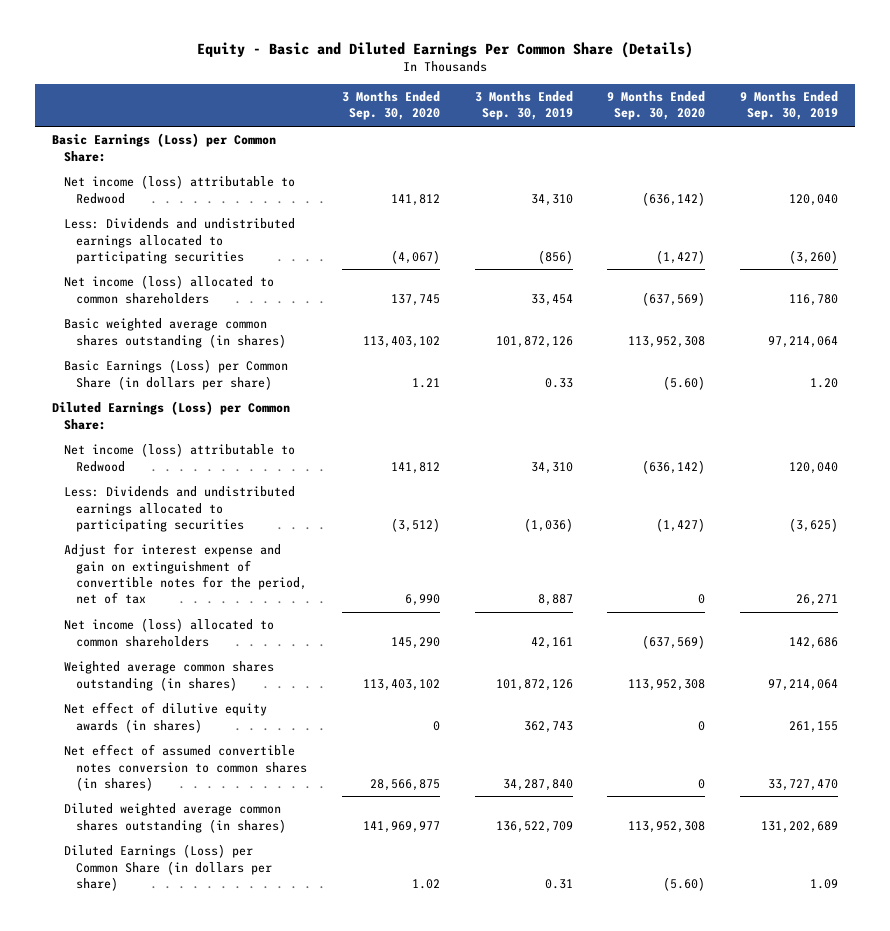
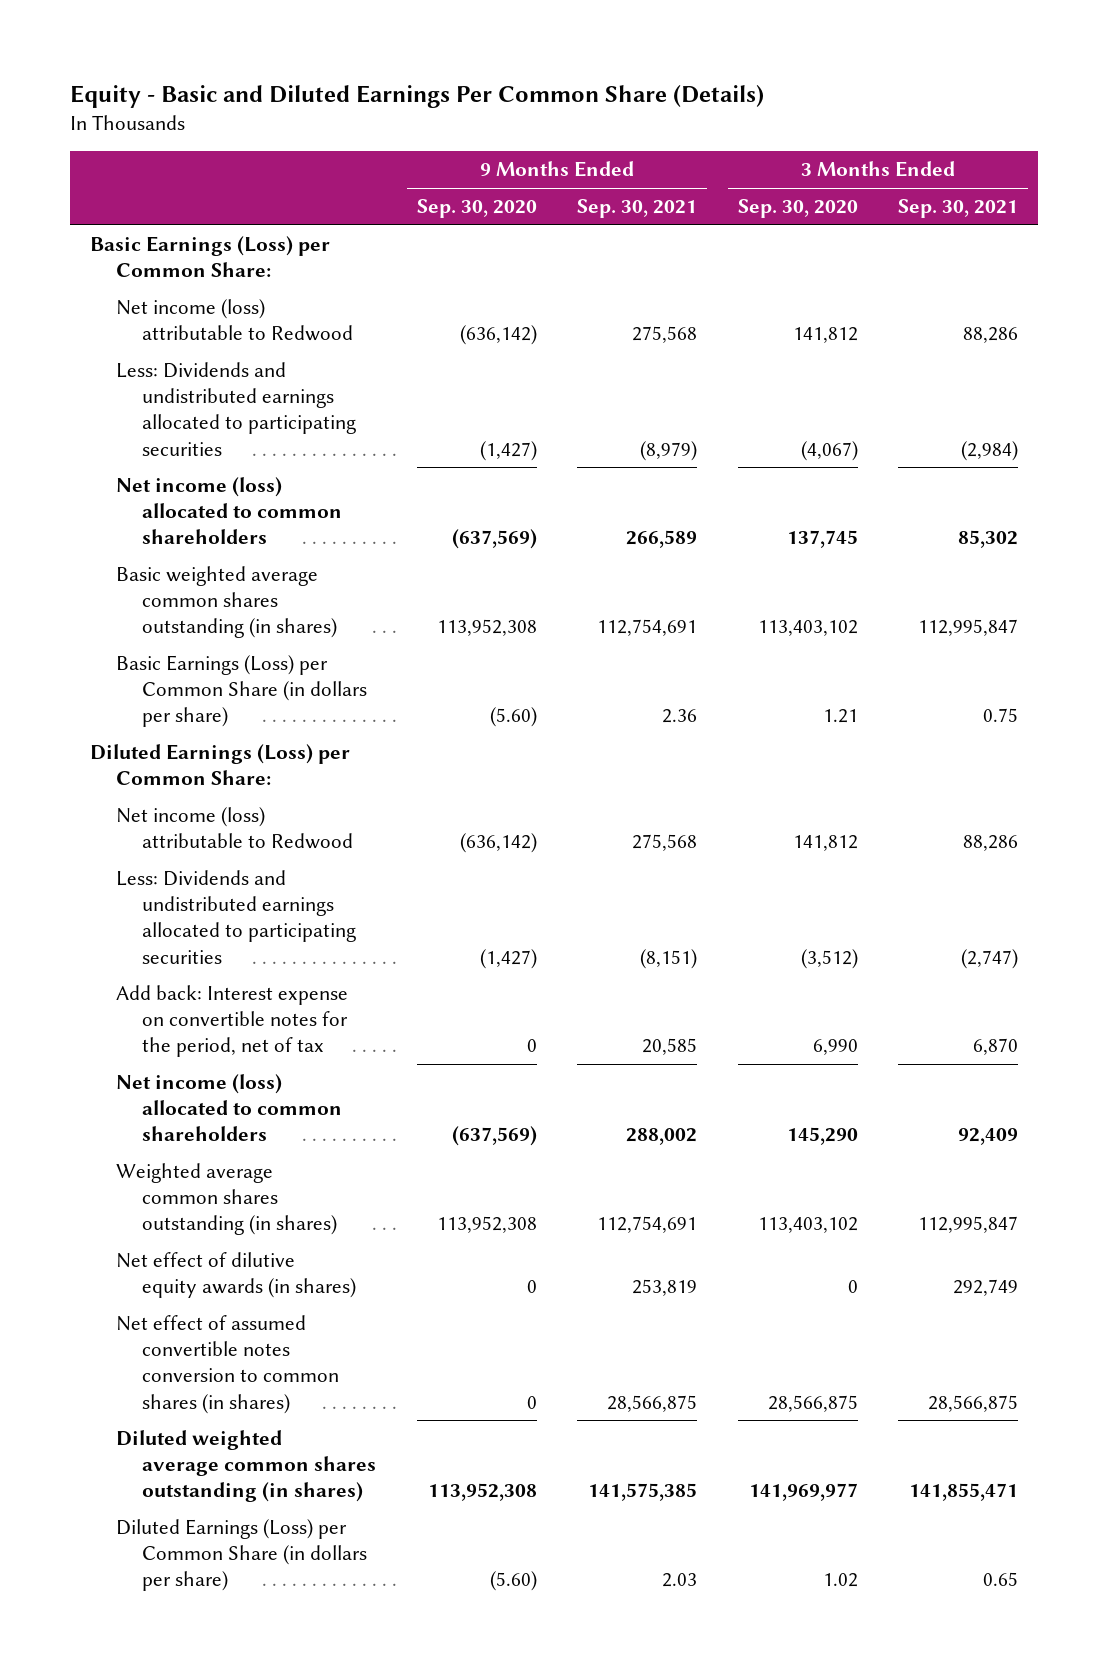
[474,91,573,121] 3 Months Ended Sep. 30, 2019 -> none
[740,91,839,121] 9 Months Ended Sep. 30, 2019 -> none
none -> [577,199,698,219] Sep. 30, 2021
none -> [898,199,1019,219] Sep. 30, 2021
[64,543,308,604] Adjust for interest expense and gain on extinguishment of convertible notes for the period, net of tax -> [116,985,349,1058] Add back: Interest expense on convertible notes for the period, net of tax

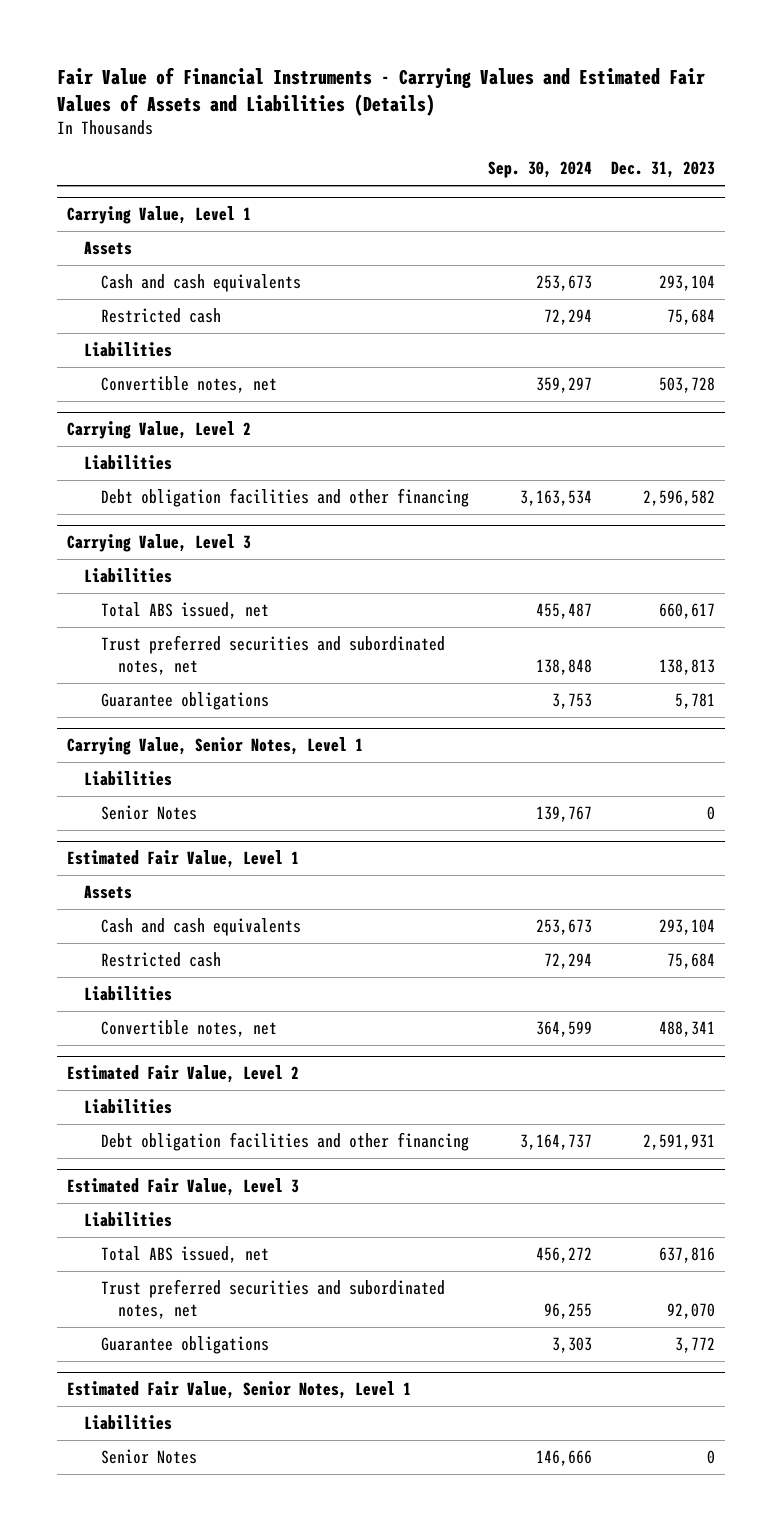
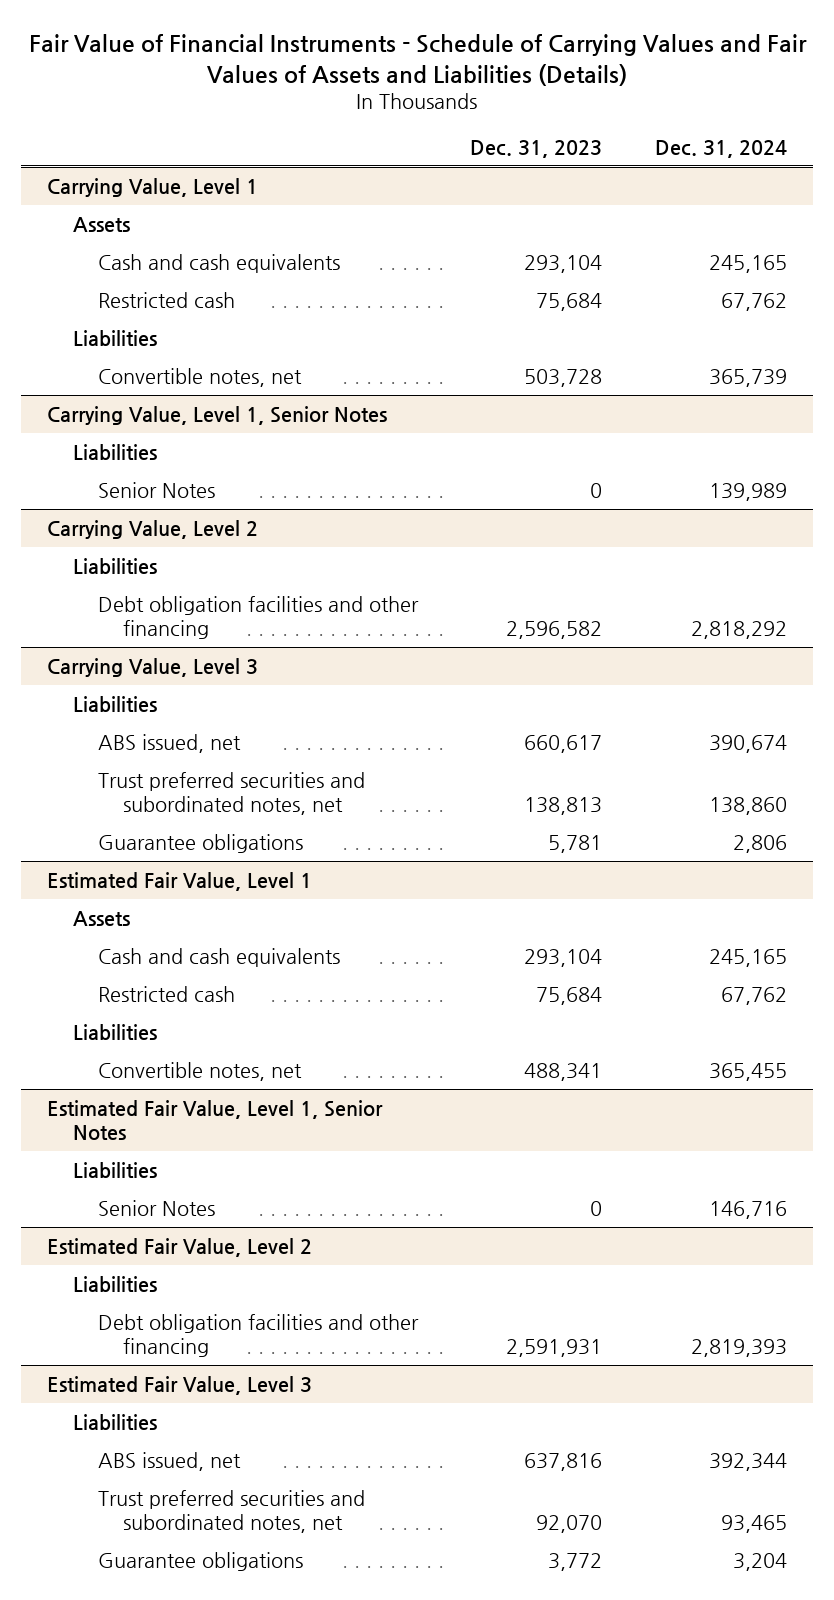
[57,67,706,116] Fair Value of Financial Instruments - Carrying Values and Estimated Fair Values of Assets and Liabilities (Details) -> [28,34,807,86] Fair Value of Financial Instruments - Schedule of Carrying Values and Fair Values of Assets and Liabilities (Details)
[487,161,592,179] Sep. 30, 2024 -> none
none -> [654,139,787,158] Dec. 31, 2024
none -> [47,405,388,425] Carrying Value, Level 1, Senior Notes
none -> [72,443,157,460] Liabilities
none -> [97,481,215,498] Senior Notes
[100,601,269,619] Total ABS issued, net -> [97,733,241,753] ABS issued, net
[66,736,363,755] Carrying Value, Senior Notes, Level 1 -> none
[83,770,172,786] Liabilities -> none
[100,804,197,820] Senior Notes -> none
none -> [47,1099,384,1141] Estimated Fair Value, Level 1, Senior Notes
none -> [72,1161,157,1178] Liabilities
none -> [97,1199,215,1216] Senior Notes
[100,1245,269,1263] Total ABS issued, net -> [97,1451,241,1471] ABS issued, net
[66,1380,411,1399] Estimated Fair Value, Senior Notes, Level 1 -> none
[83,1414,172,1430] Liabilities -> none
[100,1448,197,1464] Senior Notes -> none

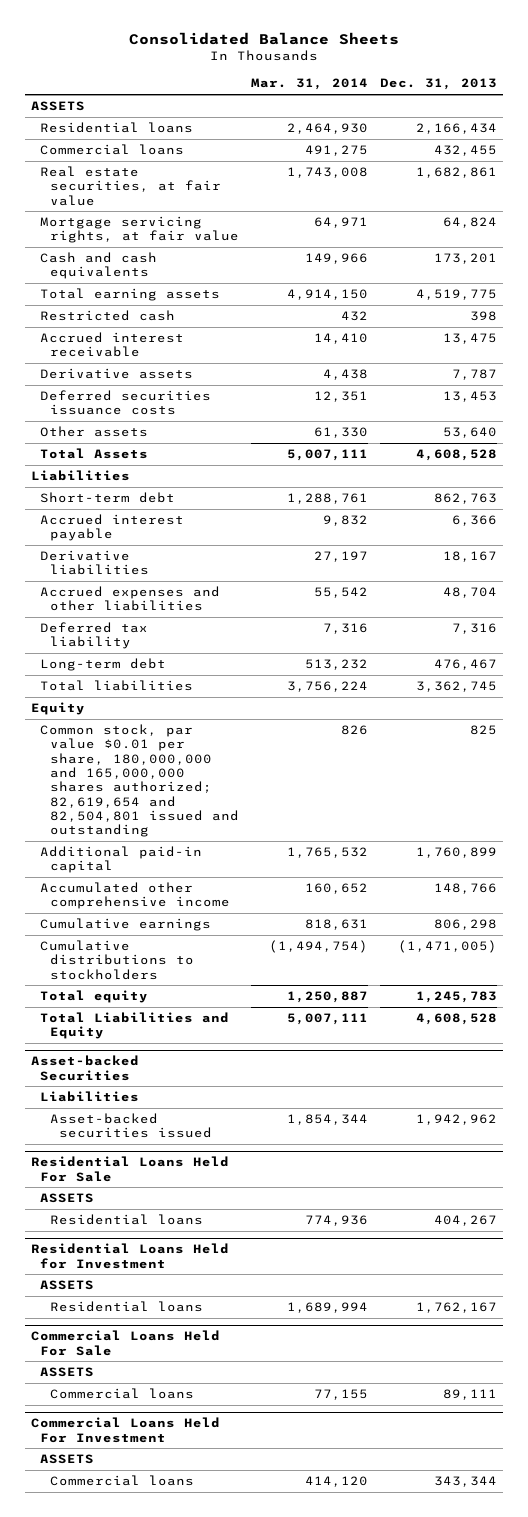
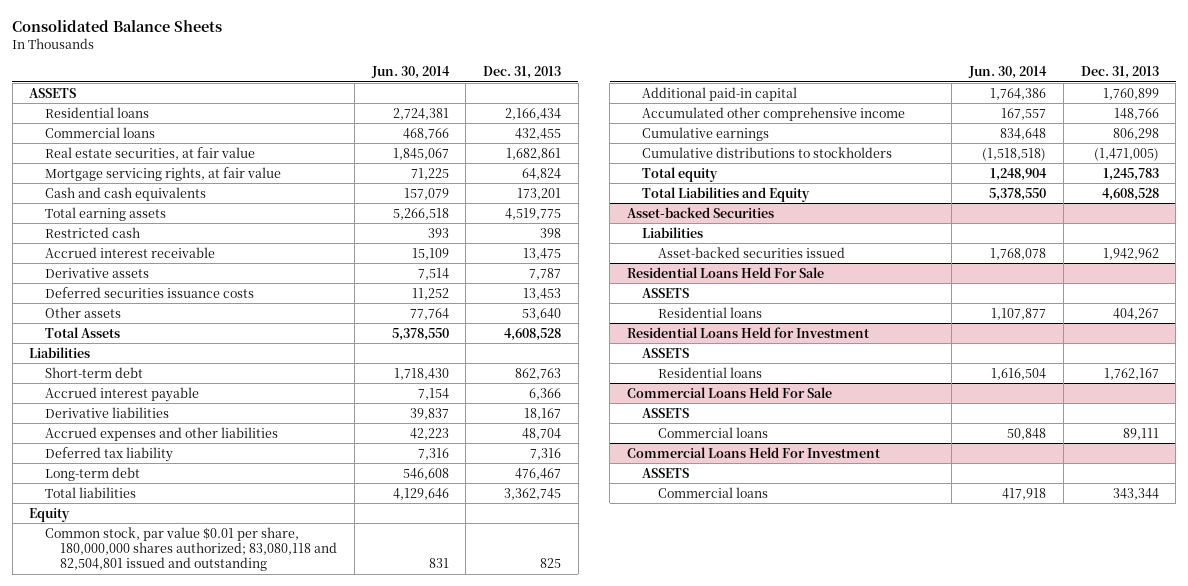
[250,78,368,91] Mar. 31, 2014 -> none
none -> [370,66,450,80] Jun. 30, 2014
[40,724,239,838] Common stock, par value $0.01 per share, 180,000,000 and 165,000,000 shares authorized; 82,619,654 and 82,504,801 issued and outstanding -> [44,526,338,572] Common stock, par value $0.01 per share, 180,000,000 shares authorized; 83,080,118 and 82,504,801 issued and outstanding

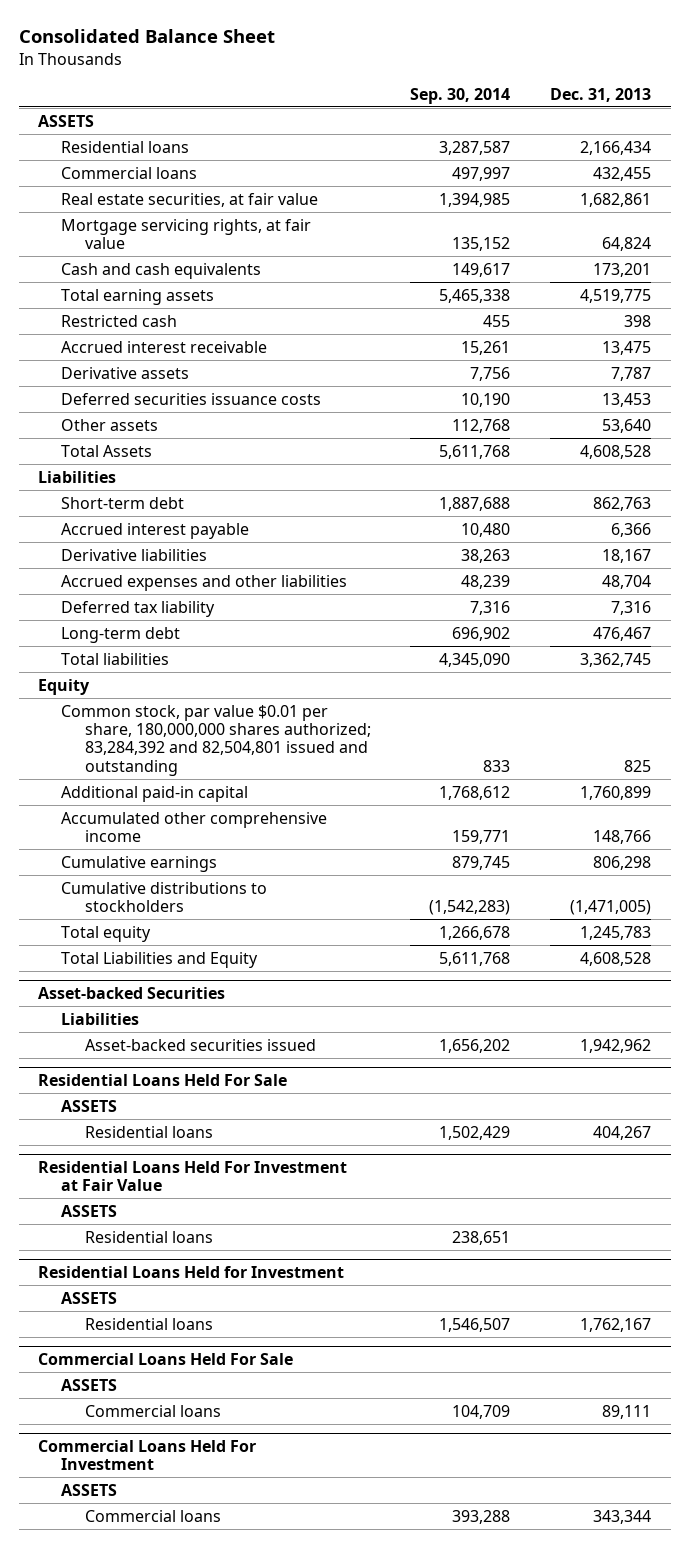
[12,19,223,32] Consolidated Balance Sheets -> [18,29,275,44] Consolidated Balance Sheet
[370,66,450,80] Jun. 30, 2014 -> none
none -> [410,87,511,104] Sep. 30, 2014
[44,526,338,572] Common stock, par value $0.01 per share, 180,000,000 shares authorized; 83,080,118 and 82,504,801 issued and outstanding -> [61,704,371,776] Common stock, par value $0.01 per share, 180,000,000 shares authorized; 83,284,392 and 82,504,801 issued and outstanding
none -> [38,1160,348,1192] Residential Loans Held For Investment at Fair Value
none -> [61,1204,118,1217] ASSETS
none -> [84,1230,213,1243] Residential loans

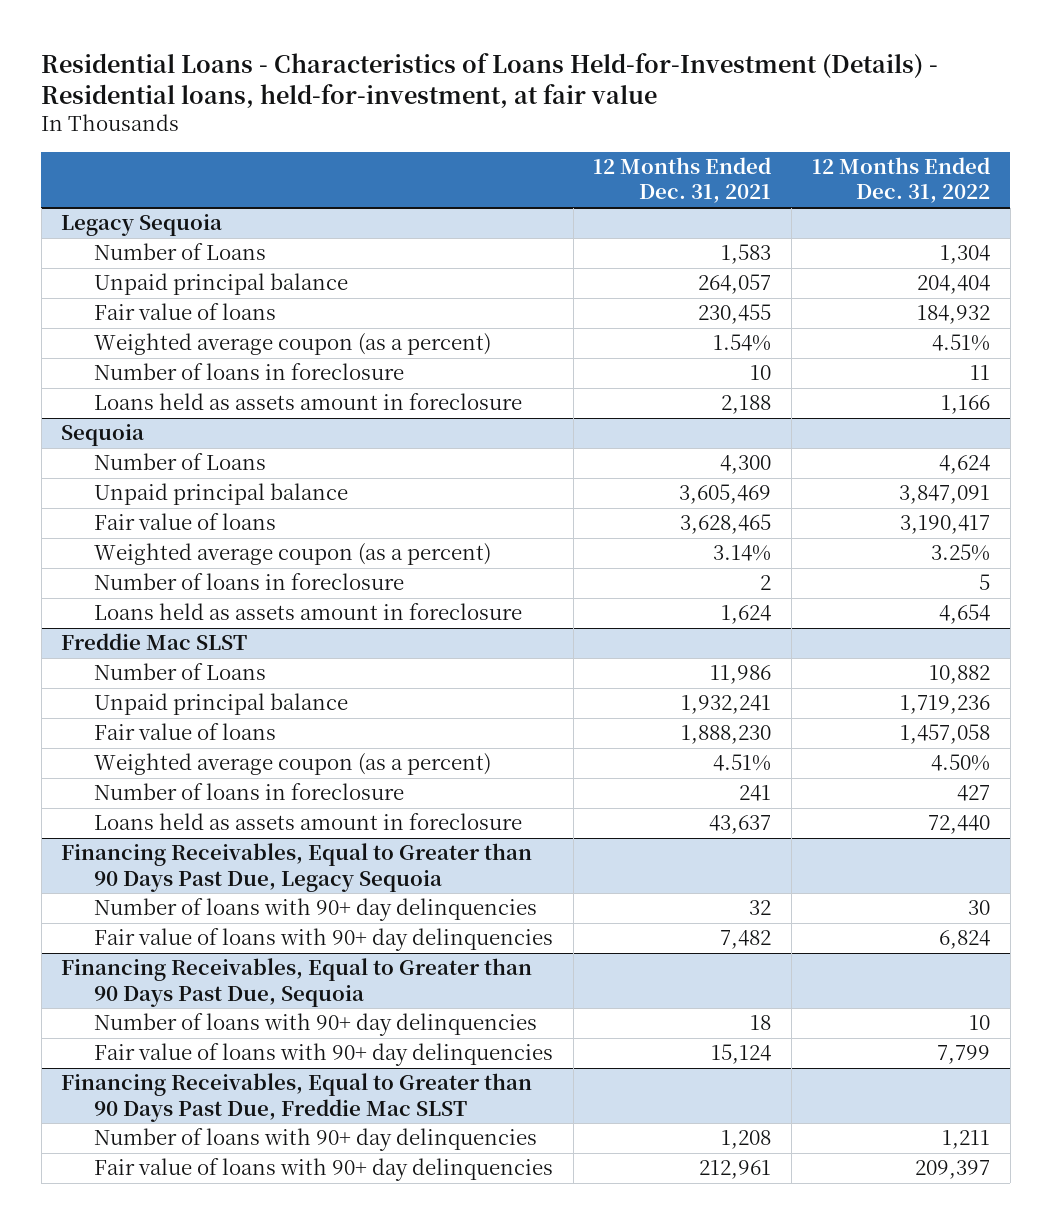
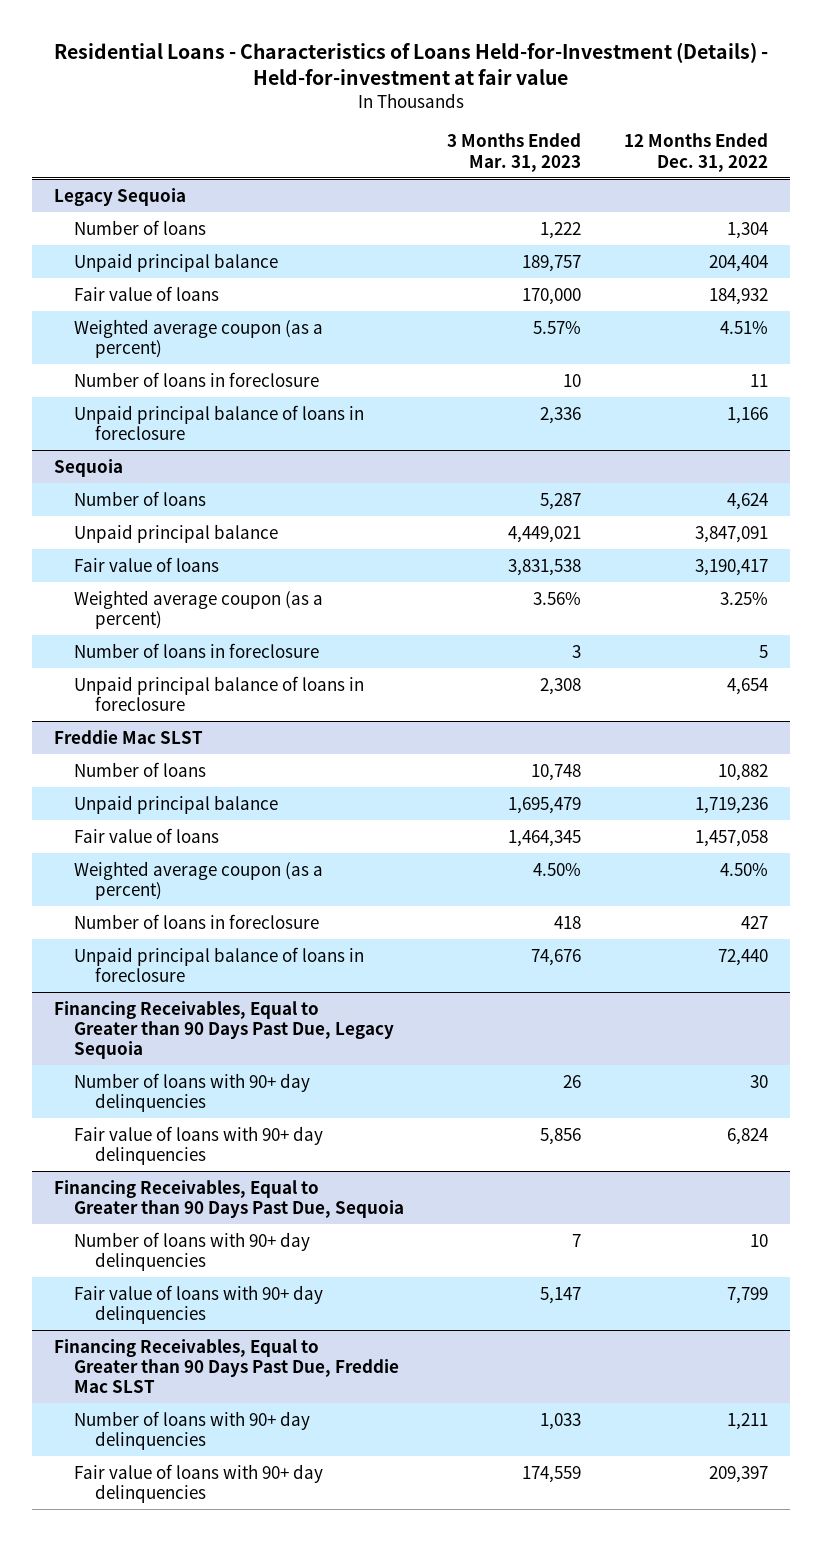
[41,52,939,109] Residential Loans - Characteristics of Loans Held-for-Investment (Details) - Residential loans, held-for-investment, at fair value -> [54,41,769,85] Residential Loans - Characteristics of Loans Held-for-Investment (Details) - Held-for-investment at fair value
[593,157,772,204] 12 Months Ended Dec. 31, 2021 -> none
none -> [447,133,582,172] 3 Months Ended Mar. 31, 2023
[93,243,266,261] Number of Loans -> [74,219,207,235] Number of loans
[93,393,522,411] Loans held as assets amount in foreclosure -> [74,404,365,440] Unpaid principal balance of loans in foreclosure
[93,453,266,471] Number of Loans -> [74,490,207,506] Number of loans
[93,603,522,621] Loans held as assets amount in foreclosure -> [74,675,365,711] Unpaid principal balance of loans in foreclosure
[93,663,266,681] Number of Loans -> [74,761,207,777] Number of loans
[93,813,522,831] Loans held as assets amount in foreclosure -> [74,946,365,982] Unpaid principal balance of loans in foreclosure

